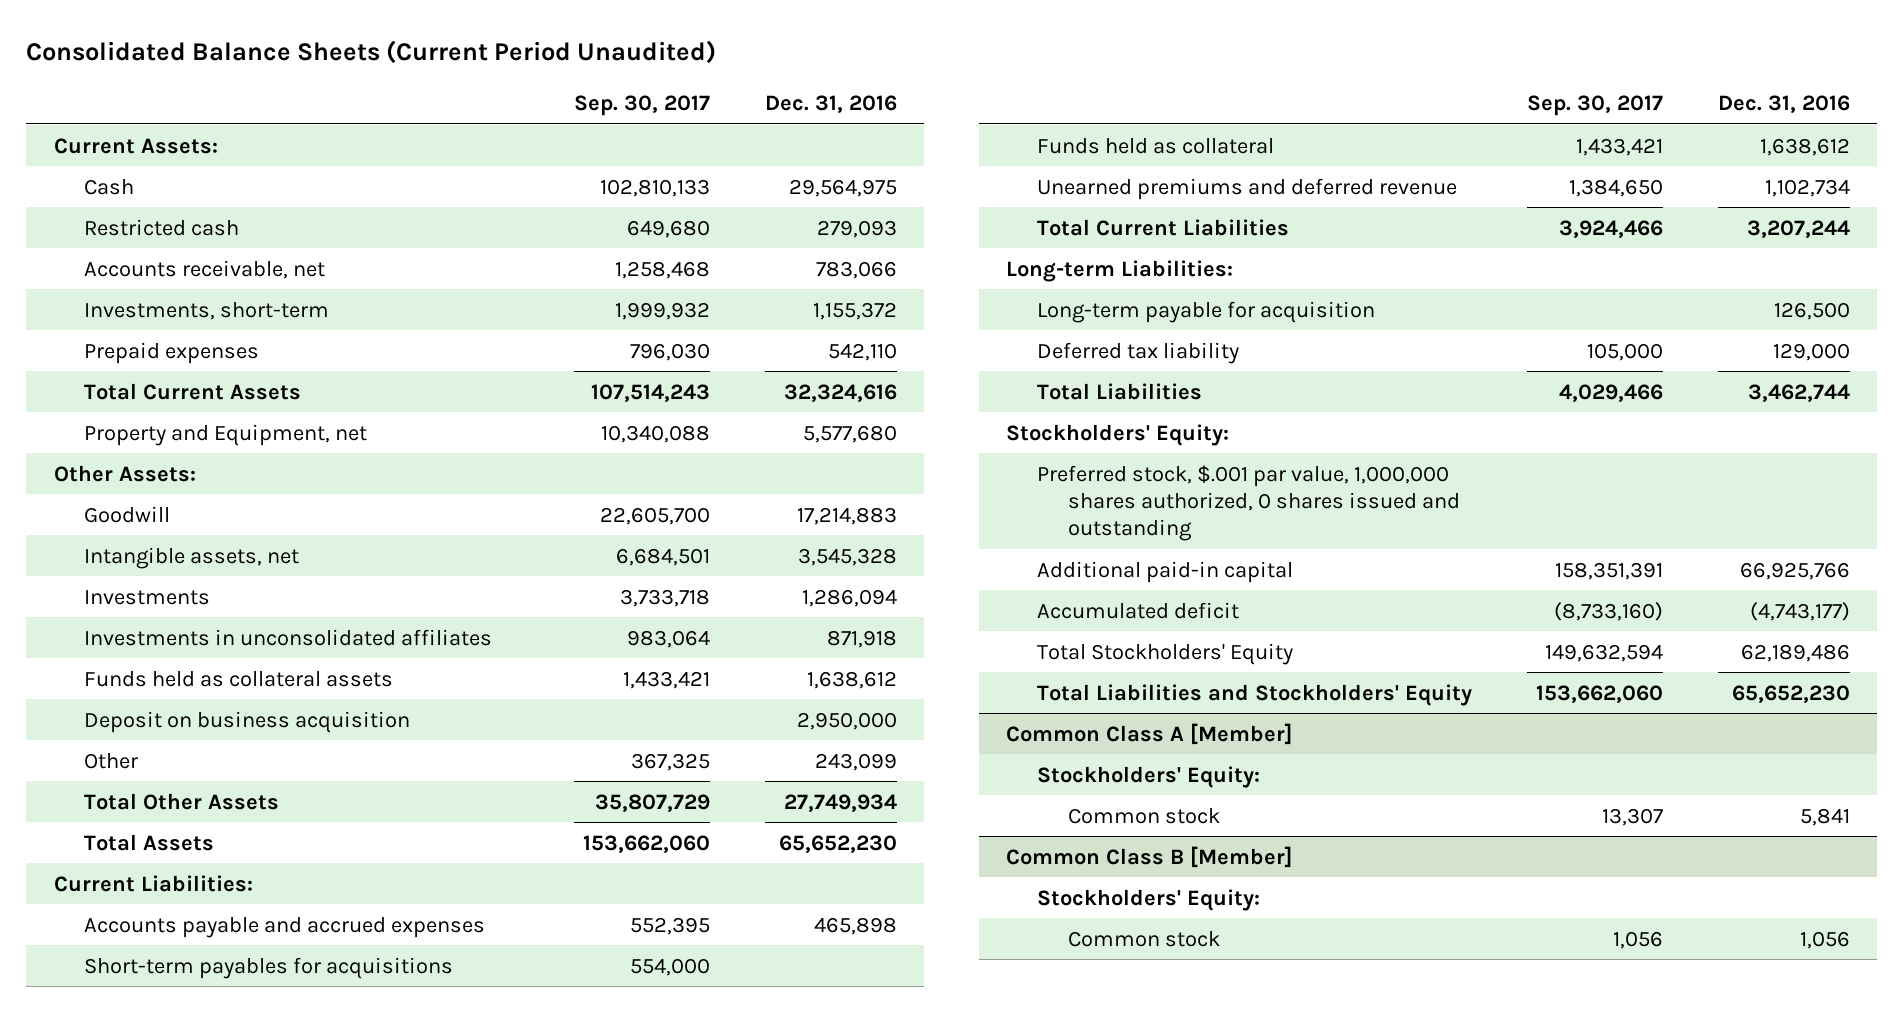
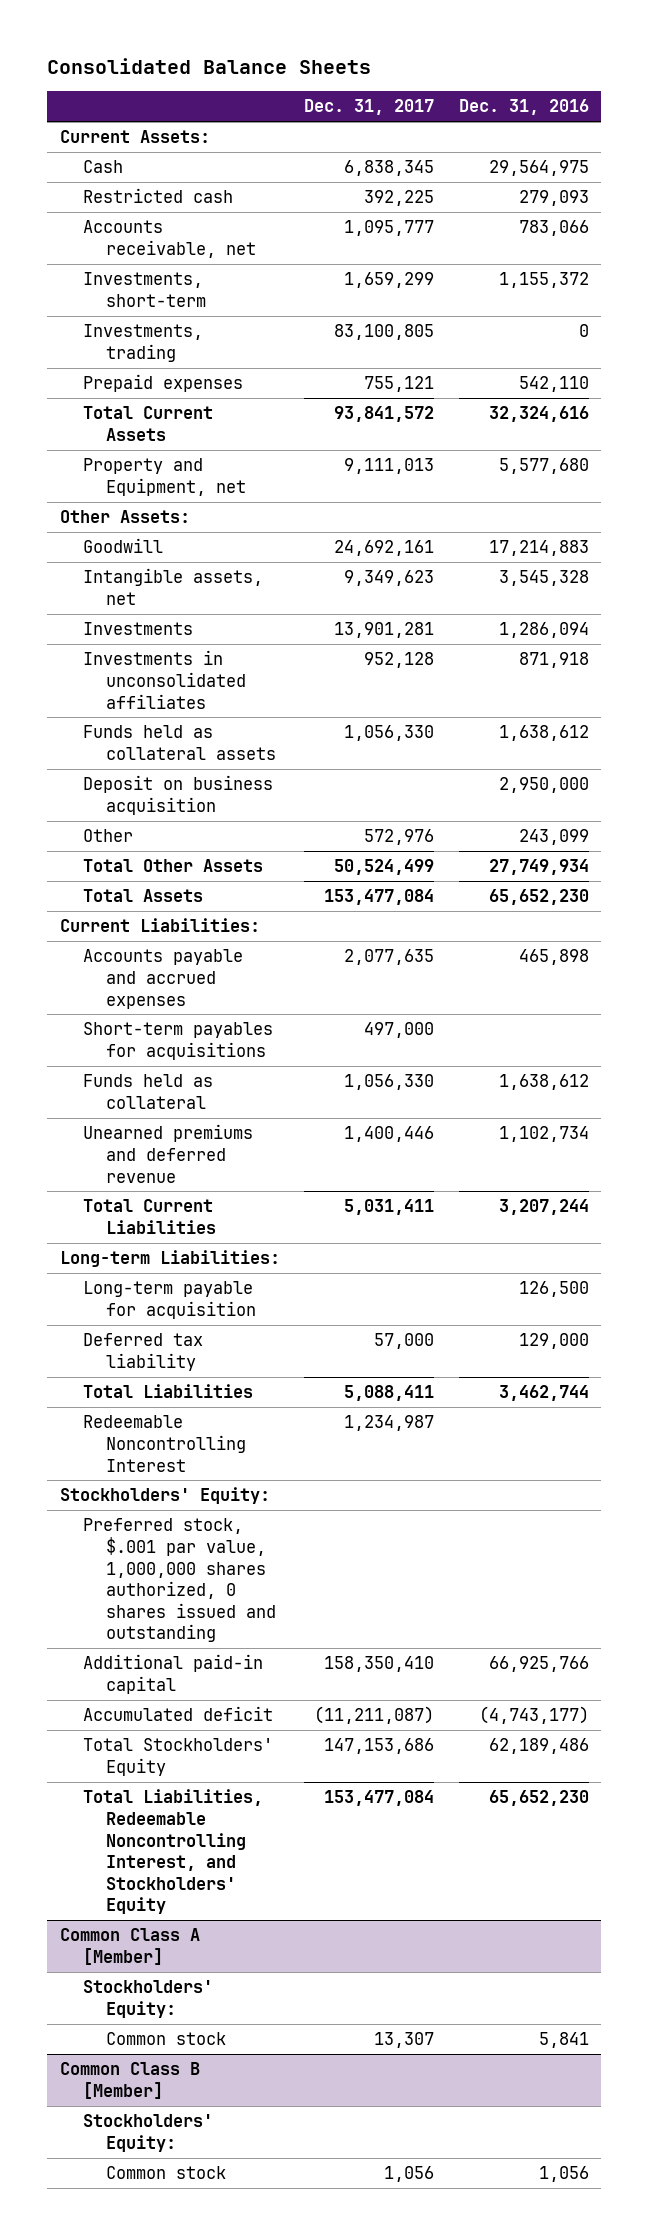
[26,40,717,65] Consolidated Balance Sheets (Current Period Unaudited) -> [47,57,372,74] Consolidated Balance Sheets
[574,95,711,117] Sep. 30, 2017 -> none
none -> [304,99,435,116] Dec. 31, 2017
none -> [82,324,203,362] Investments, trading
none -> [82,1415,246,1472] Redeemable Noncontrolling Interest
[1037,683,1473,706] Total Liabilities and Stockholders' Equity -> [82,1789,263,1915] Total Liabilities, Redeemable Noncontrolling Interest, and Stockholders' Equity

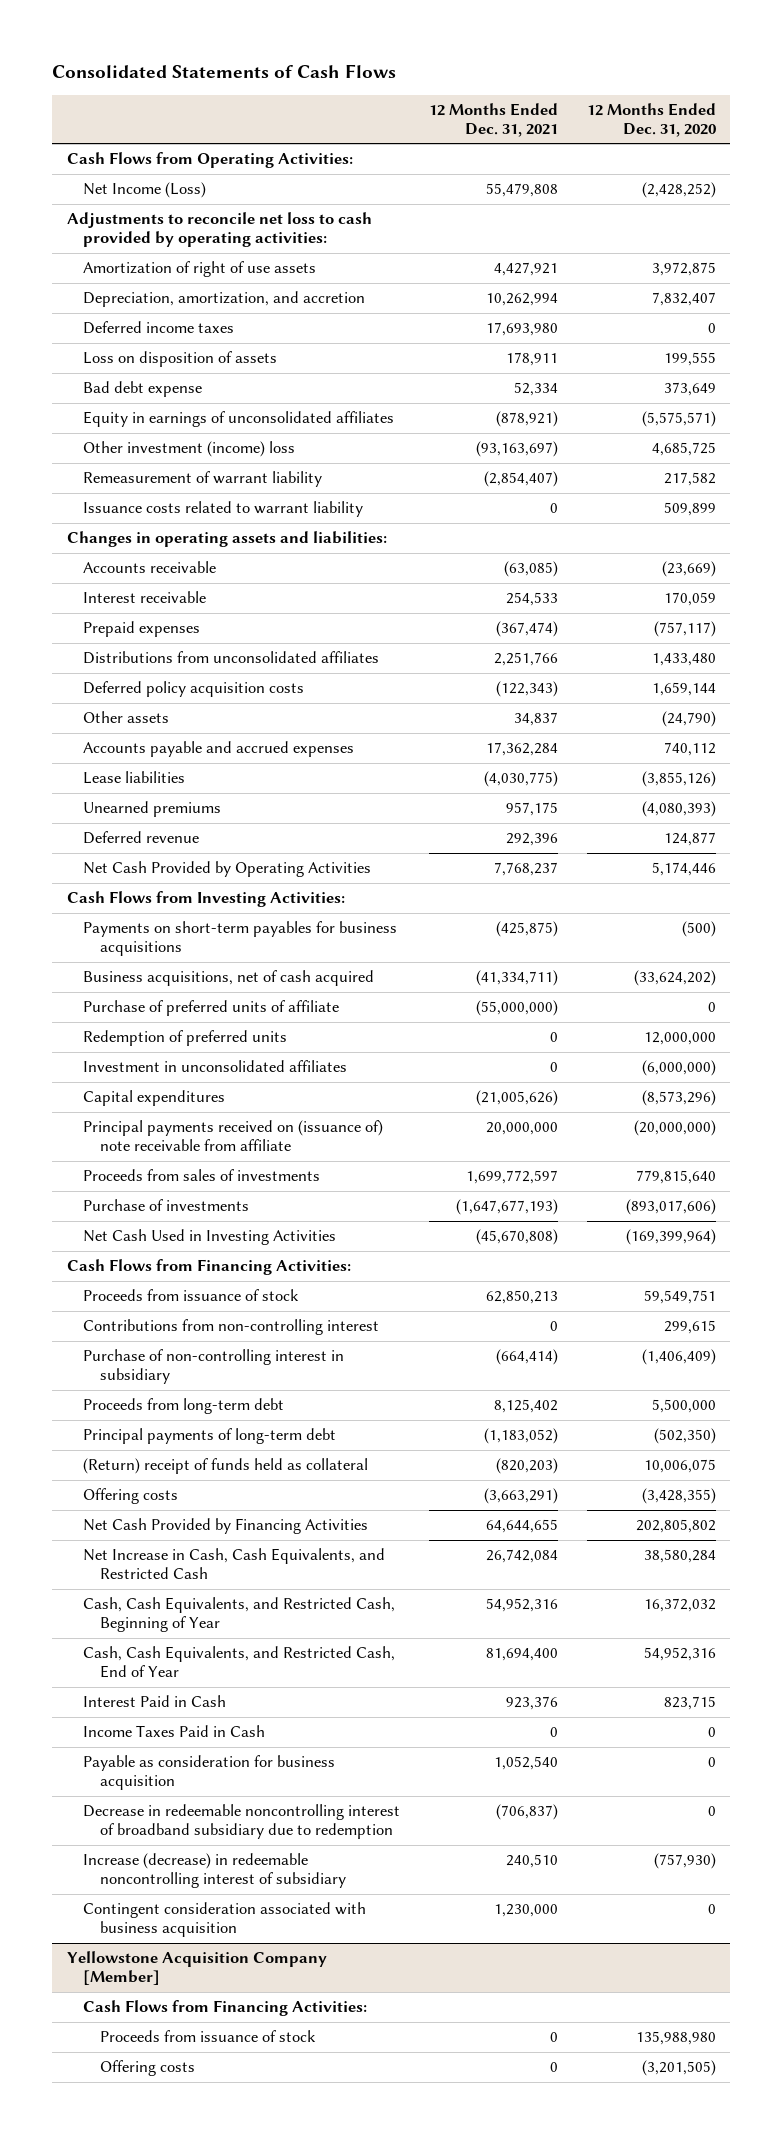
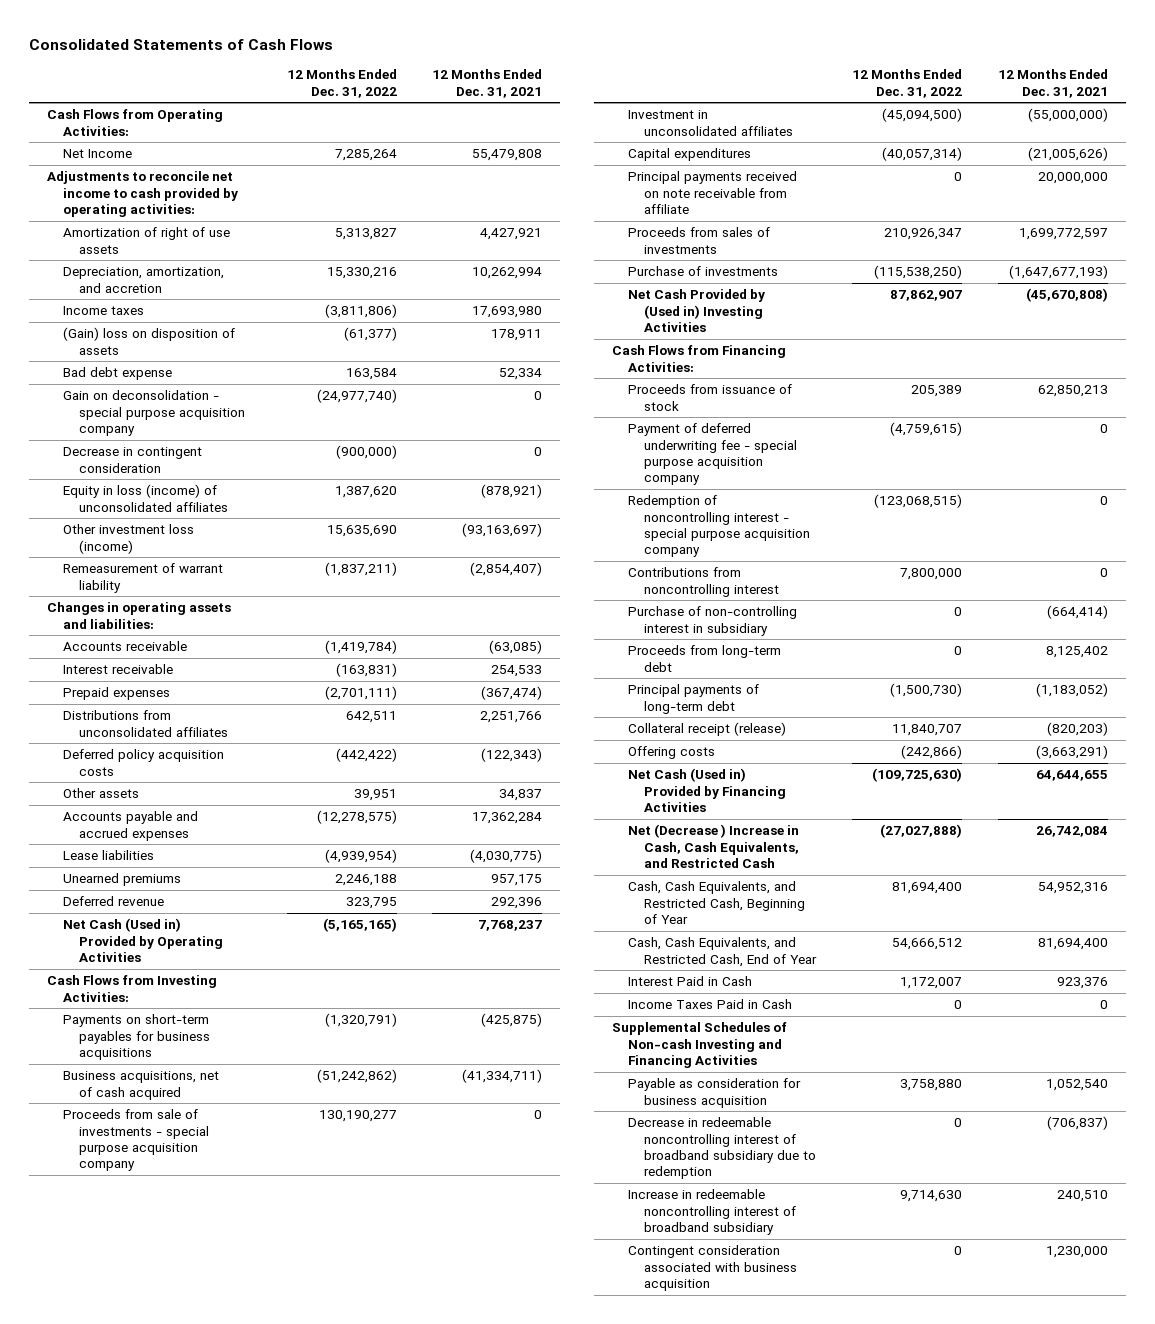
[586,102,716,137] 12 Months Ended Dec. 31, 2020 -> none
none -> [286,69,397,98] 12 Months Ended Dec. 31, 2022
[83,182,207,199] Net Income (Loss) -> [62,149,132,159] Net Income
[66,212,372,248] Adjustments to reconcile net loss to cash provided by operating activities: -> [46,171,238,218] Adjustments to reconcile net income to cash provided by operating activities:
[83,321,235,335] Deferred income taxes -> [62,306,144,316] Income taxes
[83,351,278,368] Loss on disposition of assets -> [62,327,235,355] (Gain) loss on disposition of assets
none -> [62,390,245,437] Gain on deconsolidation - special purpose acquisition company
none -> [62,447,202,473] Decrease in contingent consideration
[83,411,395,428] Equity in earnings of unconsolidated affiliates -> [62,484,228,512] Equity in loss (income) of unconsolidated affiliates
[83,441,296,458] Other investment (income) loss -> [62,524,194,554] Other investment loss (income)
[83,501,364,518] Issuance costs related to warrant liability -> none
[83,861,372,878] Net Cash Provided by Operating Activities -> [62,918,223,963] Net Cash (Used in) Provided by Operating Activities
[83,1000,340,1017] Purchase of preferred units of affiliate -> none
[83,1030,288,1047] Redemption of preferred units -> none
none -> [62,1109,209,1172] Proceeds from sale of investments - special purpose acquisition company
[549,1062,558,1073] 0 -> [1027,108,1108,123] (55,000,000)
[83,1120,384,1152] Principal payments received on (issuance of) note receivable from affiliate -> [628,171,798,215] Principal payments received on note receivable from affiliate
[83,1229,337,1246] Net Cash Used in Investing Activities -> [628,289,766,333] Net Cash Provided by (Used in) Investing Activities
none -> [628,423,798,486] Payment of deferred underwriting fee - special purpose acquisition company
none -> [628,495,811,558] Redemption of noncontrolling interest - special purpose acquisition company
[83,1319,380,1336] Contributions from non-controlling interest -> [628,567,780,597] Contributions from noncontrolling interest
[83,1458,369,1475] (Return) receipt of funds held as collateral -> [628,722,787,737] Collateral receipt (release)
[83,1518,369,1535] Net Cash Provided by Financing Activities -> [628,768,787,813] Net Cash (Used in) Provided by Financing Activities
[83,1548,386,1580] Net Increase in Cash, Cash Equivalents, and Restricted Cash -> [628,824,800,869] Net (Decrease ) Increase in Cash, Cash Equivalents, and Restricted Cash
none -> [612,1022,788,1069] Supplemental Schedules of Non-cash Investing and Financing Activities
[83,1853,346,1889] Increase (decrease) in redeemable noncontrolling interest of subsidiary -> [628,1189,797,1236] Increase in redeemable noncontrolling interest of broadband subsidiary
[66,1951,327,1986] Yellowstone Acquisition Company [Member] -> none
[83,2000,368,2017] Cash Flows from Financing Activities: -> none
[99,2030,316,2043] Proceeds from issuance of stock -> none
[99,2060,195,2077] Offering costs -> none

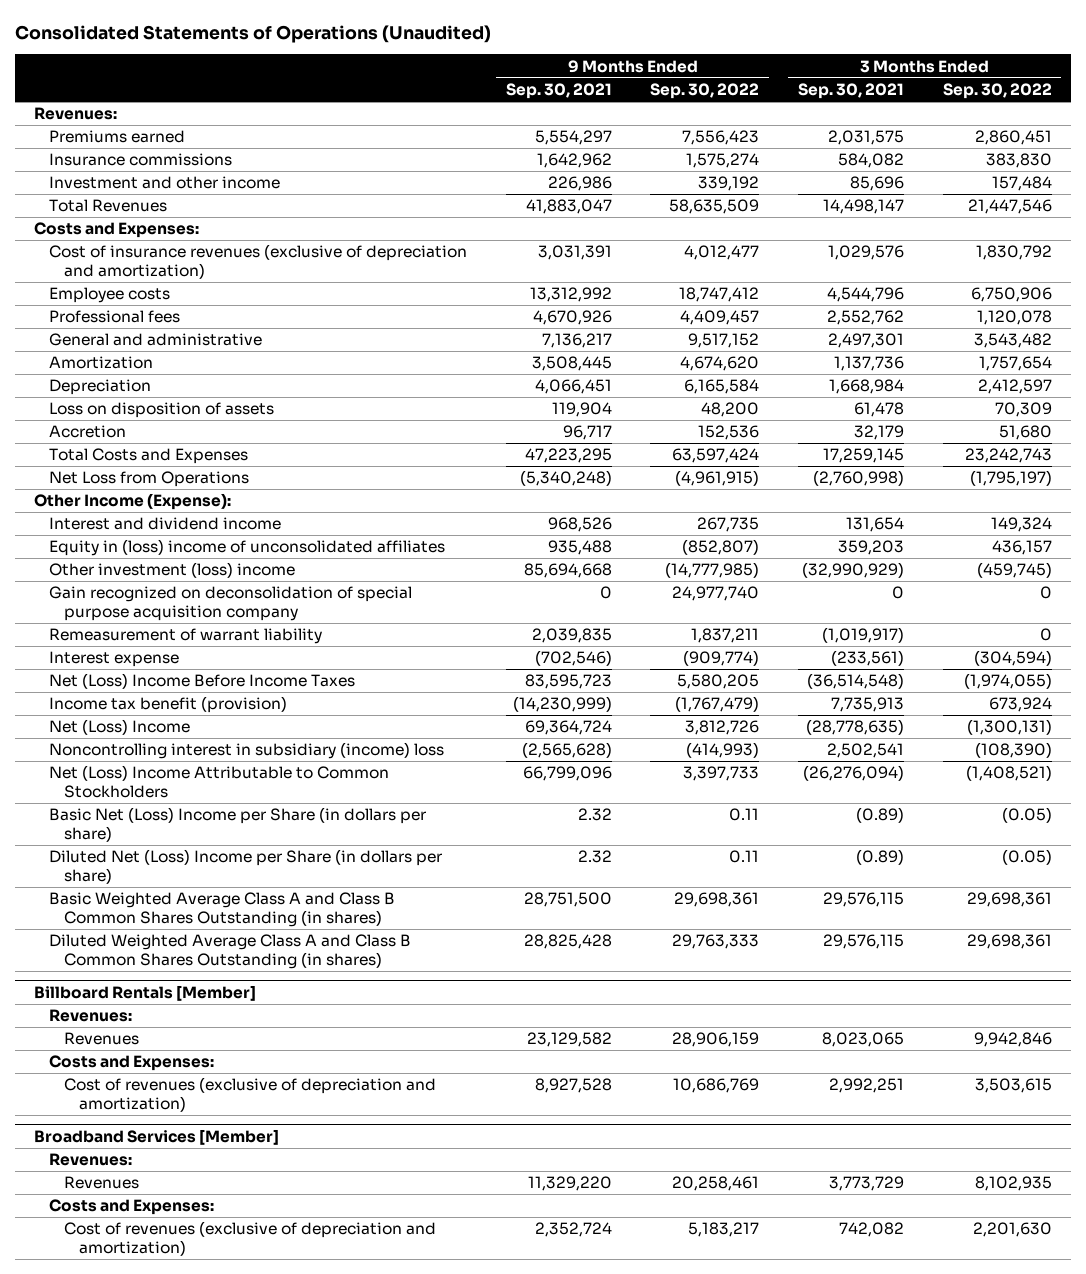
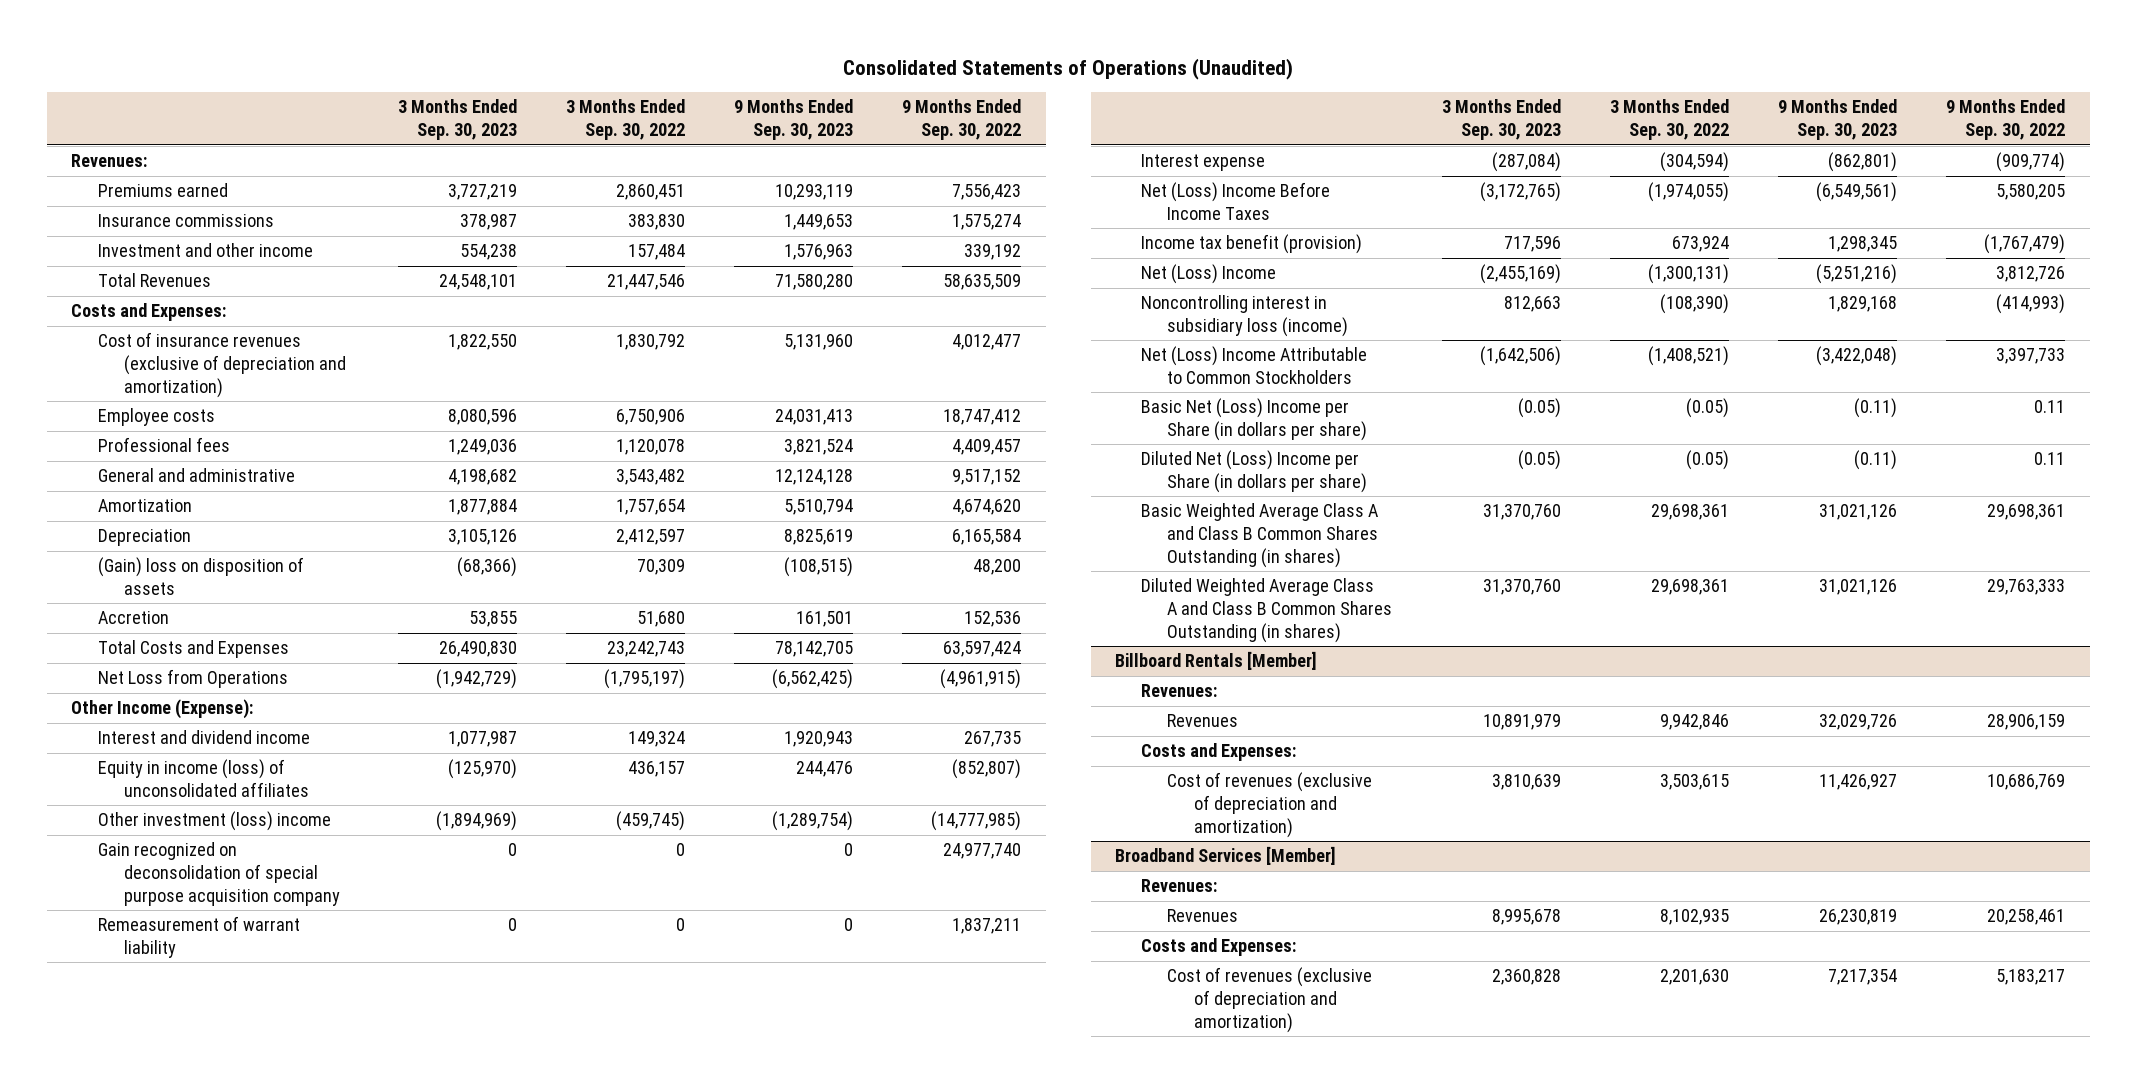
[505,83,612,100] Sep. 30, 2021 -> none
[798,83,905,100] Sep. 30, 2021 -> none
none -> [397,99,517,141] 3 Months Ended Sep. 30, 2023
none -> [734,99,854,141] 9 Months Ended Sep. 30, 2023
[49,402,275,419] Loss on disposition of assets -> [97,557,304,595] (Gain) loss on disposition of assets
[49,539,446,557] Equity in (loss) income of unconsolidated affiliates -> [97,759,309,797] Equity in income (loss) of unconsolidated affiliates
[49,742,445,760] Noncontrolling interest in subsidiary (income) loss -> [1141,295,1349,337] Noncontrolling interest in subsidiary loss (income)

